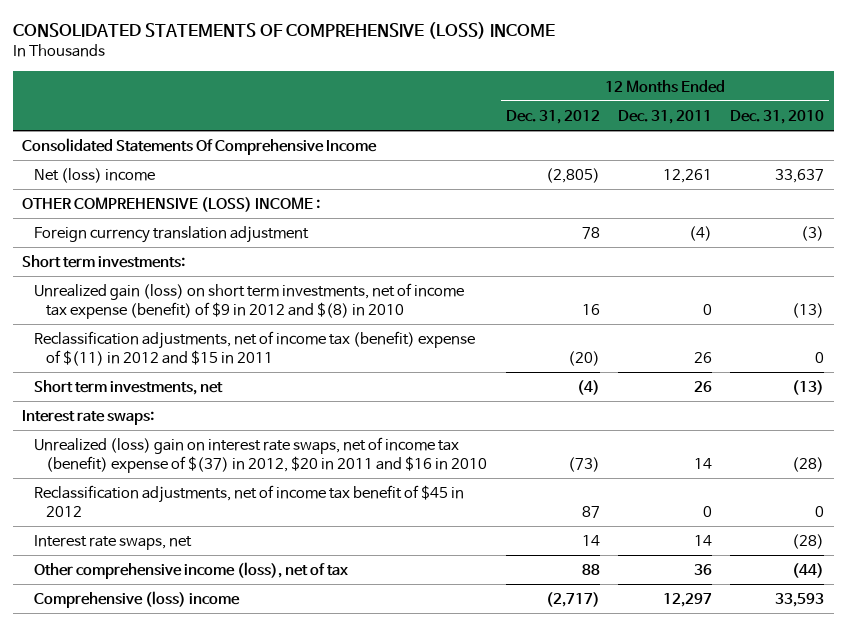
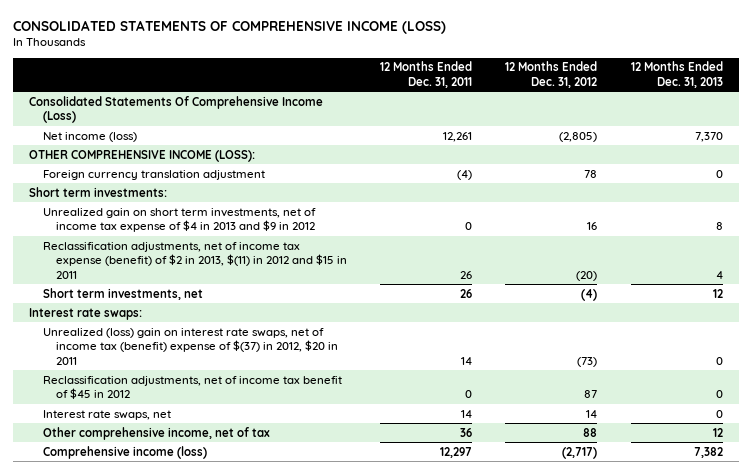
[12,22,555,40] CONSOLIDATED STATEMENTS OF COMPREHENSIVE (LOSS) INCOME -> [12,19,446,34] CONSOLIDATED STATEMENTS OF COMPREHENSIVE INCOME (LOSS)
[730,109,825,124] Dec. 31, 2010 -> none
none -> [630,61,723,89] 12 Months Ended Dec. 31, 2013
[22,138,378,156] Consolidated Statements Of Comprehensive Income -> [29,95,324,124] Consolidated Statements Of Comprehensive Income (Loss)
[34,168,156,184] Net (loss) income -> [42,131,137,142] Net income (loss)
[22,197,321,213] OTHER COMPREHENSIVE (LOSS) INCOME : -> [29,149,256,162] OTHER COMPREHENSIVE INCOME (LOSS):
[34,283,465,320] Unrealized gain (loss) on short term investments, net of income tax expense (benefit) of $9 in 2012 and $(8) in 2010 -> [42,207,316,233] Unrealized gain on short term investments, net of income tax expense of $4 in 2013 and $9 in 2012
[34,331,476,367] Reclassification adjustments, net of income tax (benefit) expense of $(11) in 2012 and $15 in 2011 -> [42,241,348,279] Reclassification adjustments, net of income tax expense (benefit) of $2 in 2013, $(11) in 2012 and $15 in 2011
[34,437,488,474] Unrealized (loss) gain on interest rate swaps, net of income tax (benefit) expense of $(37) in 2012, $20 in 2011 and $16 in 2010 -> [42,327,339,365] Unrealized (loss) gain on interest rate swaps, net of income tax (benefit) expense of $(37) in 2012, $20 in 2011
[34,562,349,580] Other comprehensive income (loss), net of tax -> [42,426,270,440] Other comprehensive income, net of tax
[34,591,241,609] Comprehensive (loss) income -> [42,445,207,459] Comprehensive income (loss)

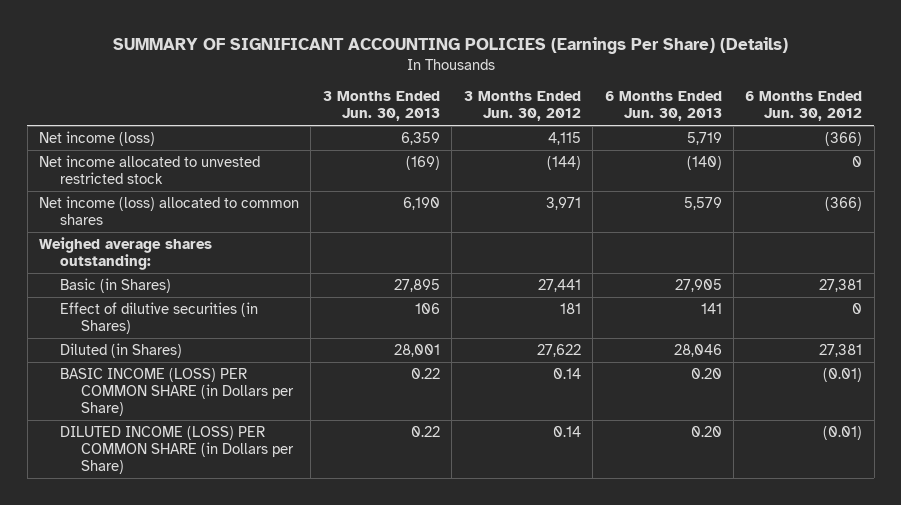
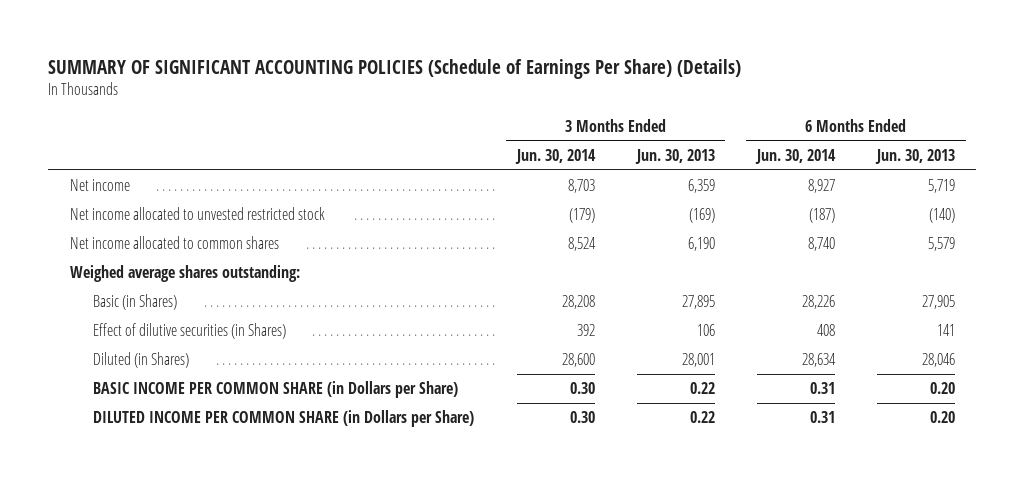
[112,36,788,54] SUMMARY OF SIGNIFICANT ACCOUNTING POLICIES (Earnings Per Share) (Details) -> [48,58,742,79] SUMMARY OF SIGNIFICANT ACCOUNTING POLICIES (Schedule of Earnings Per Share) (Details)
[463,91,581,122] 3 Months Ended Jun. 30, 2012 -> none
[745,91,863,122] 6 Months Ended Jun. 30, 2012 -> none
none -> [514,149,596,165] Jun. 30, 2014
none -> [755,149,837,165] Jun. 30, 2014
[38,130,155,146] Net income (loss) -> [69,179,130,192] Net income
[38,195,299,225] Net income (loss) allocated to common shares -> [69,236,279,250] Net income allocated to common shares
[59,367,294,416] BASIC INCOME (LOSS) PER COMMON SHARE (in Dollars per Share) -> [93,381,459,399] BASIC INCOME PER COMMON SHARE (in Dollars per Share)
[59,425,294,474] DILUTED INCOME (LOSS) PER COMMON SHARE (in Dollars per Share) -> [93,410,475,428] DILUTED INCOME PER COMMON SHARE (in Dollars per Share)

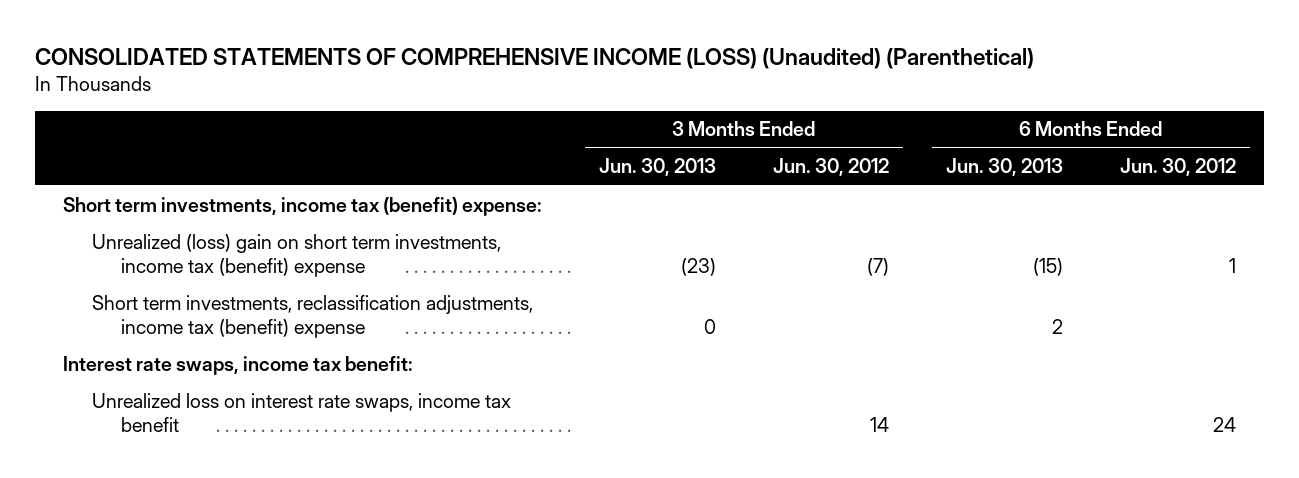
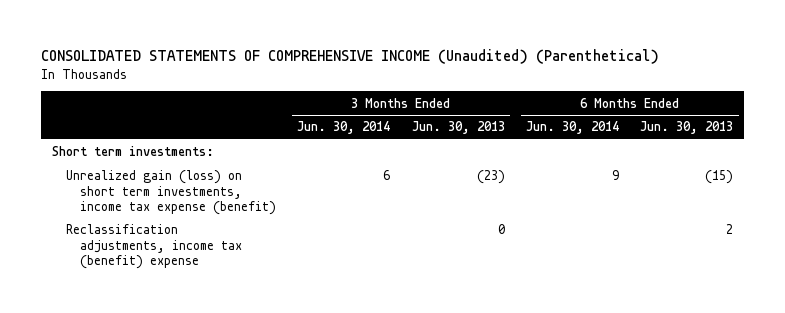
[35,48,1035,70] CONSOLIDATED STATEMENTS OF COMPREHENSIVE INCOME (LOSS) (Unaudited) (Parenthetical) -> [41,49,660,65] CONSOLIDATED STATEMENTS OF COMPREHENSIVE INCOME (Unaudited) (Parenthetical)
[772,158,889,177] Jun. 30, 2012 -> none
[1119,158,1236,177] Jun. 30, 2012 -> none
none -> [297,121,391,135] Jun. 30, 2014
none -> [525,121,619,135] Jun. 30, 2014
[63,196,543,216] Short term investments, income tax (benefit) expense: -> none
[63,355,414,375] Interest rate swaps, income tax benefit: -> none
[92,392,512,432] Unrealized loss on interest rate swaps, income tax benefit -> none
none -> [51,146,214,157] Short term investments:
[92,233,502,277] Unrealized (loss) gain on short term investments, income tax (benefit) expense -> [65,170,277,215] Unrealized gain (loss) on short term investments, income tax expense (benefit)
[92,294,534,338] Short term investments, reclassification adjustments, income tax (benefit) expense -> [65,224,243,269] Reclassification adjustments, income tax (benefit) expense

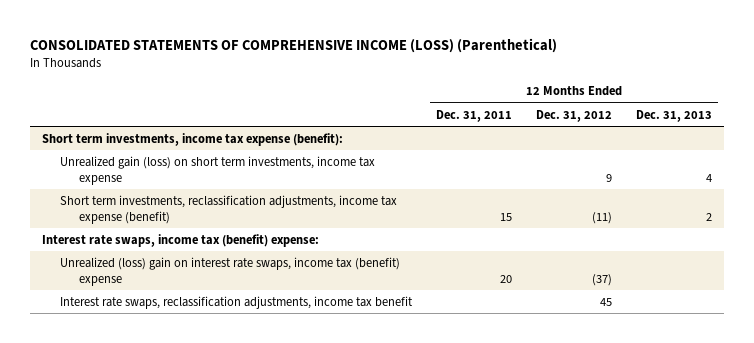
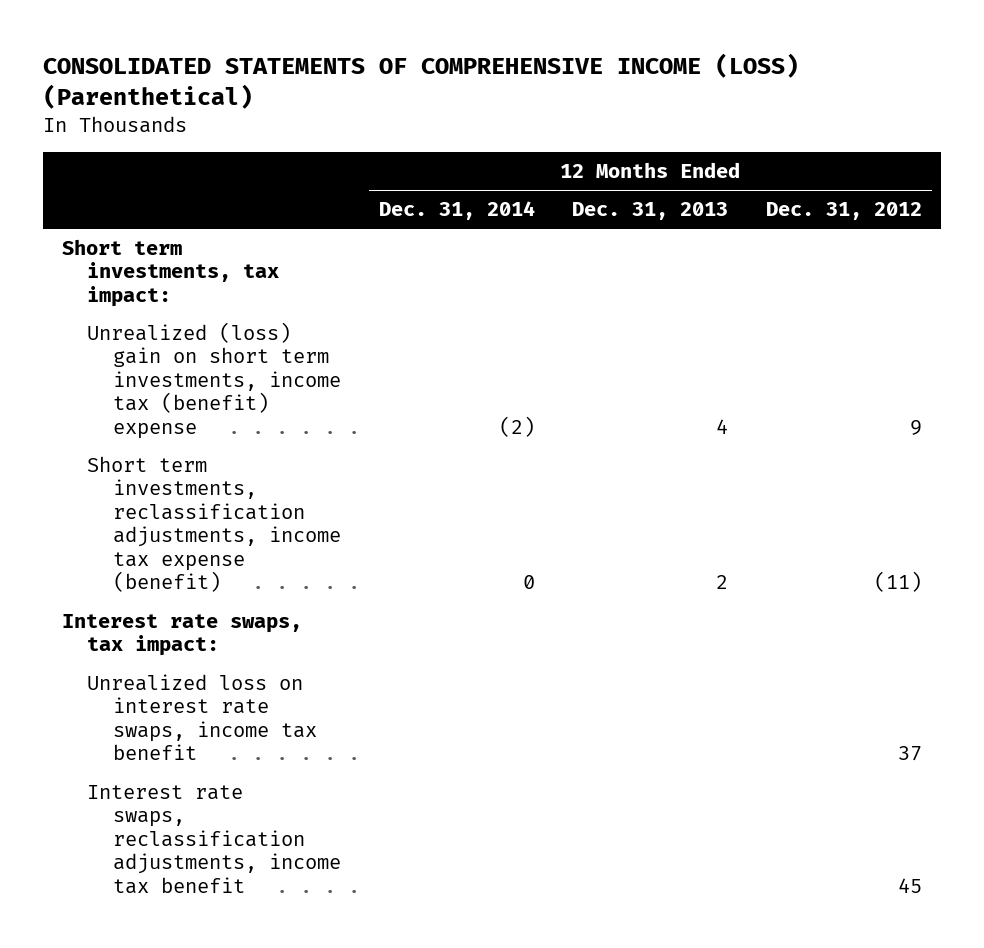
[436,109,513,122] Dec. 31, 2011 -> none
none -> [378,201,535,221] Dec. 31, 2014
[41,132,343,146] Short term investments, income tax expense (benefit): -> [62,238,280,307] Short term investments, tax impact:
[60,155,376,185] Unrealized gain (loss) on short term investments, income tax expense -> [87,321,341,439] Unrealized (loss) gain on short term investments, income tax (benefit) expense
[41,233,319,247] Interest rate swaps, income tax (benefit) expense: -> [62,613,303,657] Interest rate swaps, tax impact:
[60,256,401,286] Unrealized (loss) gain on interest rate swaps, income tax (benefit) expense -> [87,673,317,761] Unrealized loss on interest rate swaps, income tax benefit
[592,273,613,286] (37) -> [898,746,923,762] 37

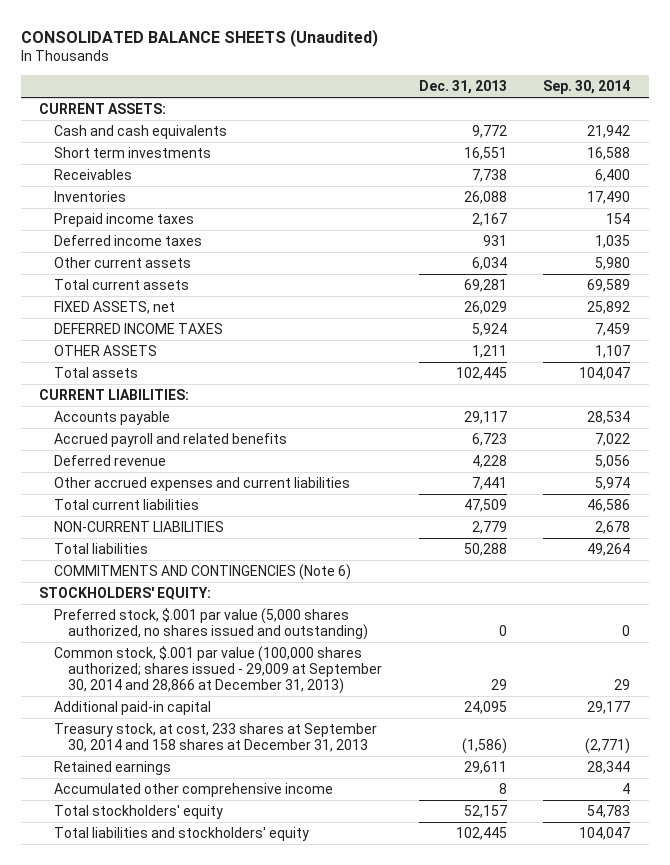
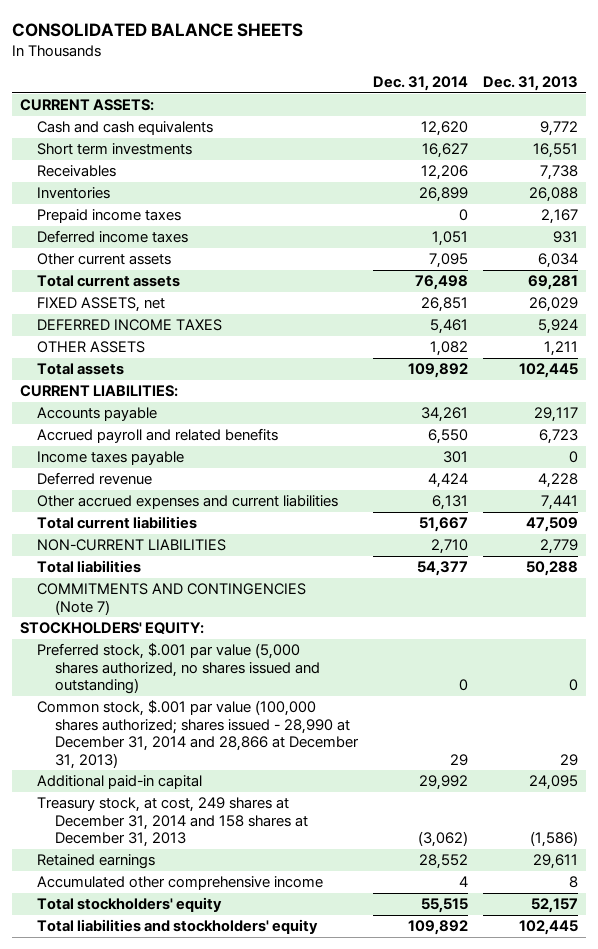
[20,28,378,47] CONSOLIDATED BALANCE SHEETS (Unaudited) -> [12,22,304,37] CONSOLIDATED BALANCE SHEETS
[543,80,631,95] Sep. 30, 2014 -> none
none -> [373,76,469,92] Dec. 31, 2014
none -> [37,451,185,466] Income taxes payable
[53,563,351,580] COMMITMENTS AND CONTINGENCIES (Note 6) -> [37,583,307,615] COMMITMENTS AND CONTINGENCIES (Note 7)
[53,645,382,695] Common stock, $.001 par value (100,000 shares authorized; shares issued - 29,009 at September 30, 2014 and 28,866 at December 31, 2013) -> [37,700,359,769] Common stock, $.001 par value (100,000 shares authorized; shares issued - 28,990 at December 31, 2014 and 28,866 at December 31, 2013)
[53,722,377,753] Treasury stock, at cost, 233 shares at September 30, 2014 and 158 shares at December 31, 2013 -> [37,797,308,848] Treasury stock, at cost, 249 shares at December 31, 2014 and 158 shares at December 31, 2013

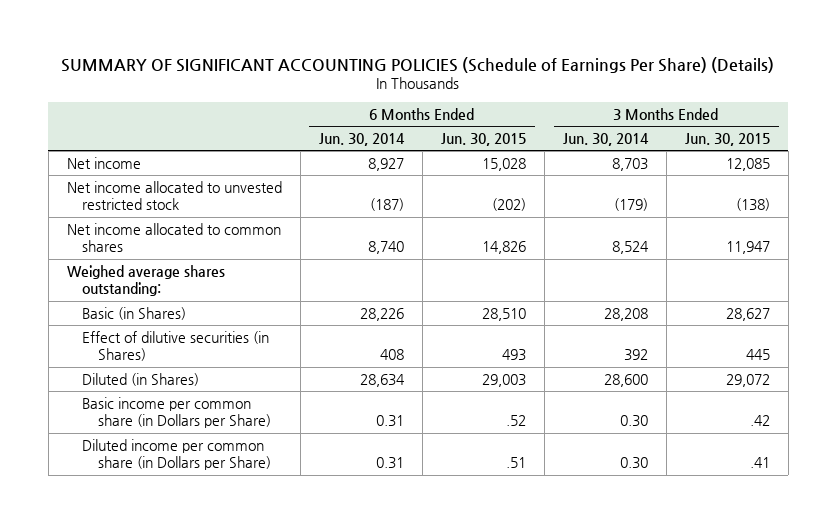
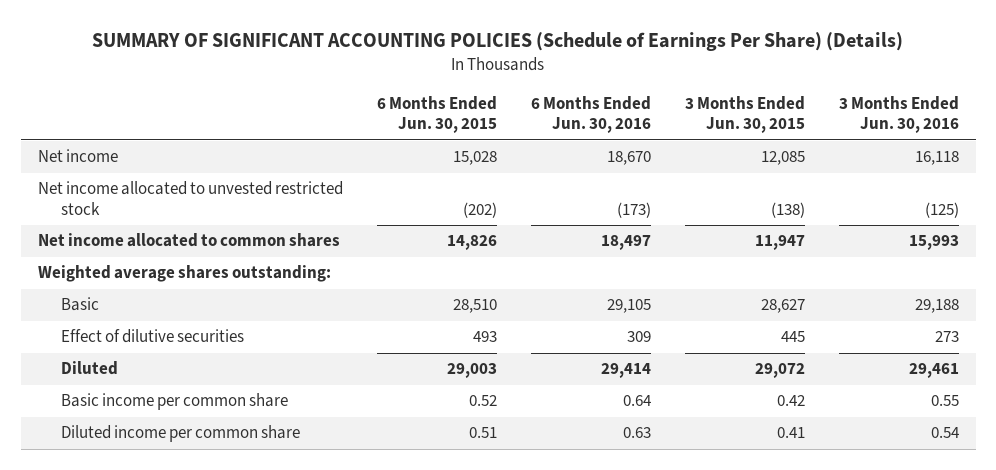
[318,132,405,146] Jun. 30, 2014 -> none
[562,132,649,146] Jun. 30, 2014 -> none
none -> [530,96,651,134] 6 Months Ended Jun. 30, 2016
none -> [838,96,959,134] 3 Months Ended Jun. 30, 2016
[66,264,225,297] Weighed average shares outstanding: -> [37,265,331,283] Weighted average shares outstanding:
[82,306,187,320] Basic (in Shares) -> [60,297,99,312] Basic
[82,330,270,362] Effect of dilutive securities (in Shares) -> [60,329,244,344] Effect of dilutive securities
[82,372,200,386] Diluted (in Shares) -> [60,361,118,376] Diluted
[82,396,271,429] Basic income per common share (in Dollars per Share) -> [60,393,288,411] Basic income per common share
[505,415,526,427] .52 -> [468,395,497,407] 0.52
[749,415,770,427] .42 -> [776,395,805,407] 0.42
[82,438,271,471] Diluted income per common share (in Dollars per Share) -> [60,425,300,443] Diluted income per common share
[505,457,526,469] .51 -> [468,427,497,439] 0.51
[749,457,770,469] .41 -> [776,427,805,439] 0.41

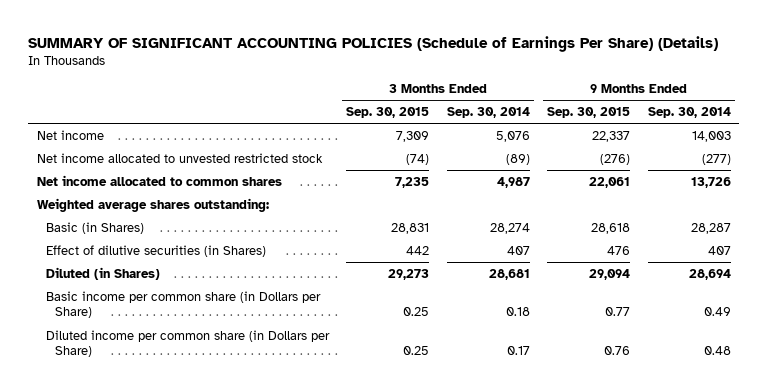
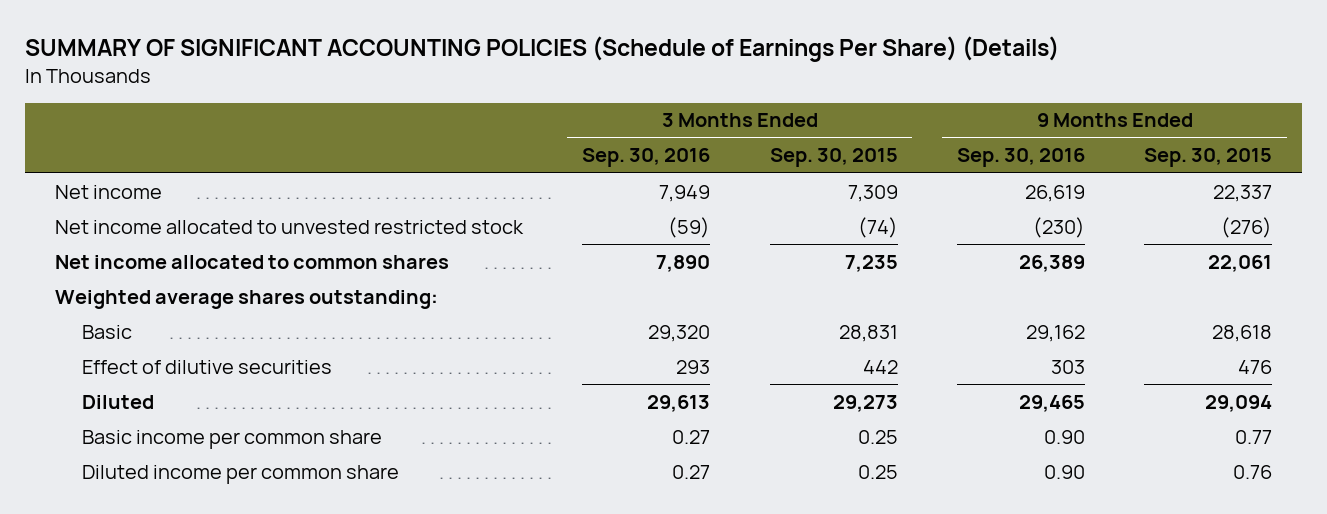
[446,107,530,119] Sep. 30, 2014 -> none
[647,107,731,119] Sep. 30, 2014 -> none
none -> [582,148,711,168] Sep. 30, 2016
none -> [957,148,1086,168] Sep. 30, 2016
[45,221,144,234] Basic (in Shares) -> [81,324,132,339] Basic
[45,244,266,257] Effect of dilutive securities (in Shares) -> [81,359,332,374] Effect of dilutive securities
[45,266,160,280] Diluted (in Shares) -> [81,394,154,409] Diluted
[45,290,321,319] Basic income per common share (in Dollars per Share) -> [81,429,382,449] Basic income per common share
[45,329,330,358] Diluted income per common share (in Dollars per Share) -> [81,464,399,484] Diluted income per common share

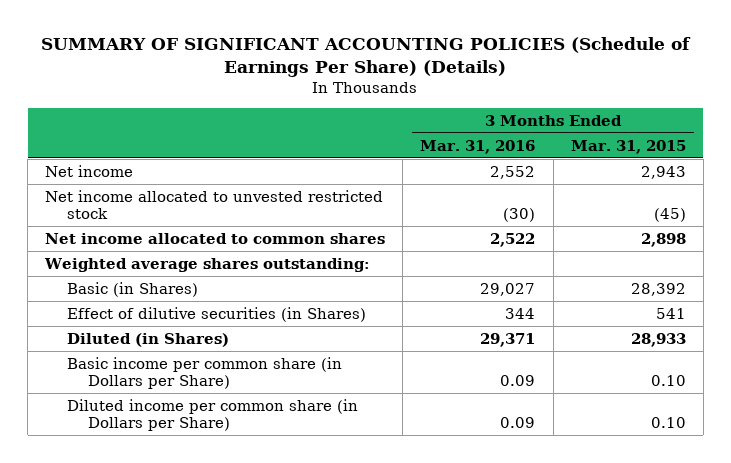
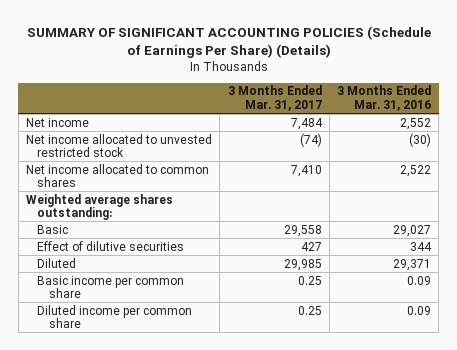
[570,139,686,154] Mar. 31, 2015 -> none
none -> [227,85,322,111] 3 Months Ended Mar. 31, 2017
[66,281,198,297] Basic (in Shares) -> [37,224,69,234] Basic
[66,306,366,322] Effect of dilutive securities (in Shares) -> [37,240,185,251] Effect of dilutive securities
[66,332,229,347] Diluted (in Shares) -> [37,257,77,268] Diluted
[66,356,342,390] Basic income per common share (in Dollars per Share) -> [37,275,185,299] Basic income per common share
[66,398,358,432] Diluted income per common share (in Dollars per Share) -> [37,304,193,329] Diluted income per common share

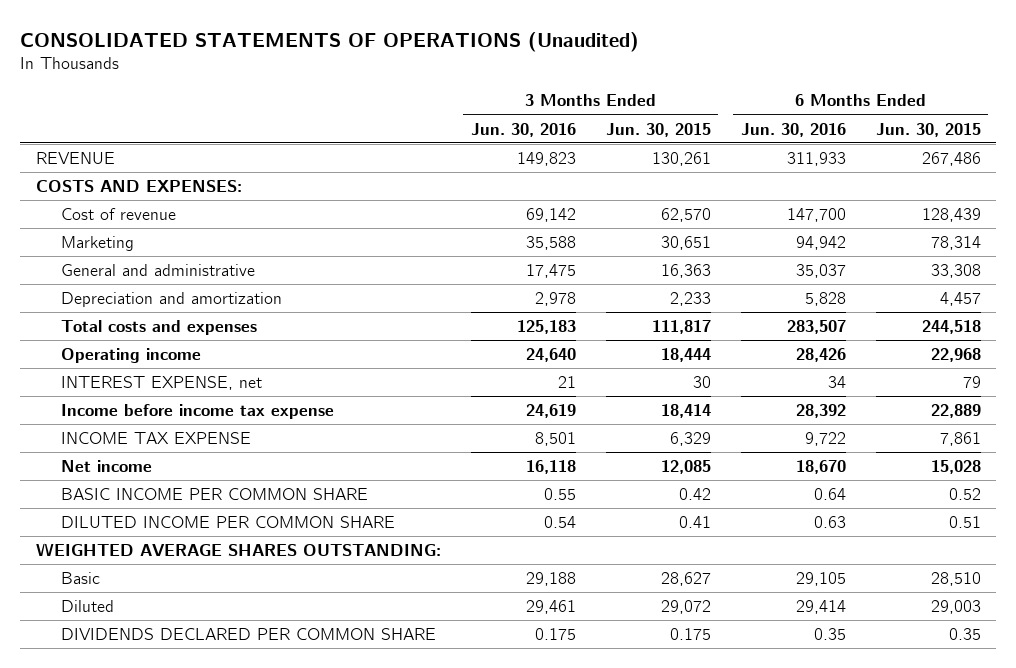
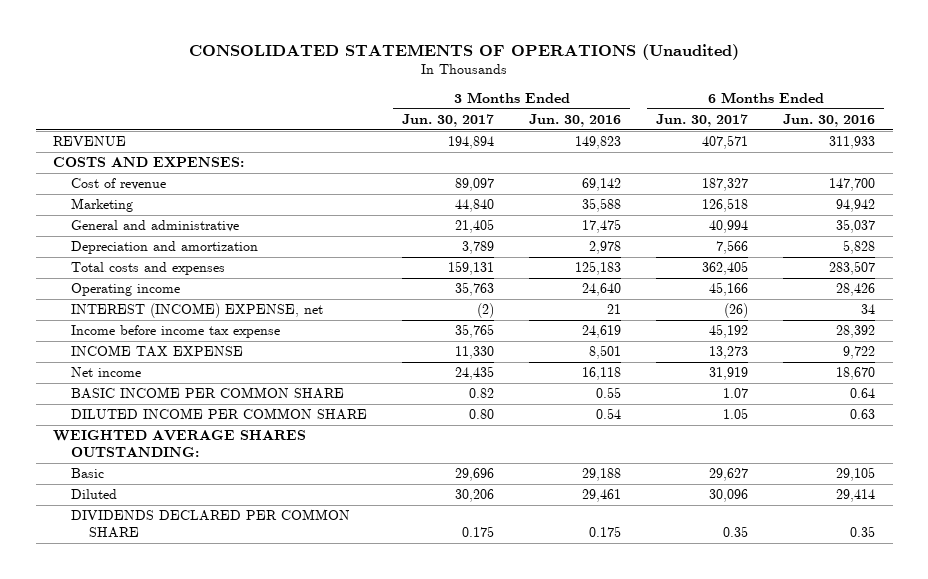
[605,122,711,137] Jun. 30, 2015 -> none
[875,122,981,137] Jun. 30, 2015 -> none
none -> [402,113,495,127] Jun. 30, 2017
none -> [656,113,749,127] Jun. 30, 2017
[60,375,262,390] INTEREST EXPENSE, net -> [71,303,324,319] INTEREST (INCOME) EXPENSE, net

